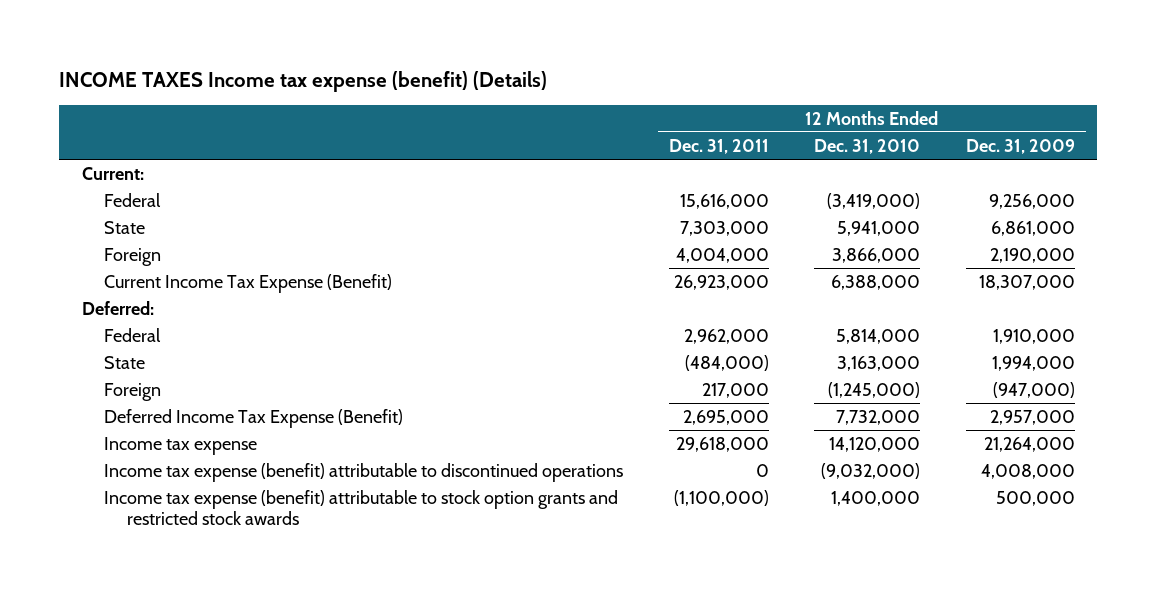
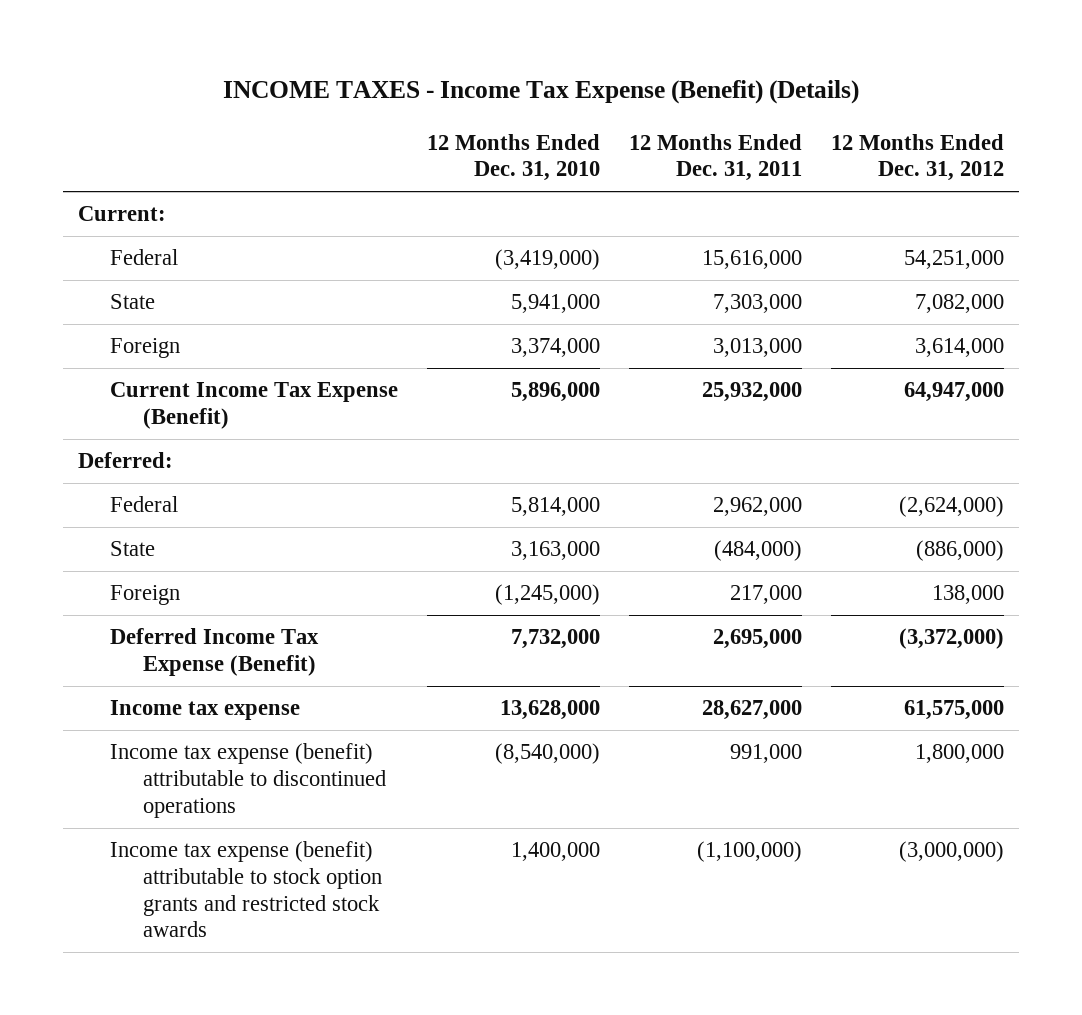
[59,70,548,92] INCOME TAXES Income tax expense (benefit) (Details) -> [222,79,859,104] INCOME TAXES - Income Tax Expense (Benefit) (Details)
[965,138,1075,154] Dec. 31, 2009 -> none
none -> [831,133,1005,182] 12 Months Ended Dec. 31, 2012
[675,247,769,263] 4,004,000 -> [713,338,803,358] 3,013,000
[832,247,921,263] 3,866,000 -> [511,338,601,358] 3,374,000
[673,274,769,290] 26,923,000 -> [702,382,803,403] 25,932,000
[831,274,921,290] 6,388,000 -> [511,382,601,403] 5,896,000
[675,436,769,452] 29,618,000 -> [702,700,803,721] 28,627,000
[829,436,921,452] 14,120,000 -> [500,700,601,721] 13,628,000
[755,463,769,477] 0 -> [730,744,803,764] 991,000
[821,462,921,479] (9,032,000) -> [495,743,601,765] (8,540,000)

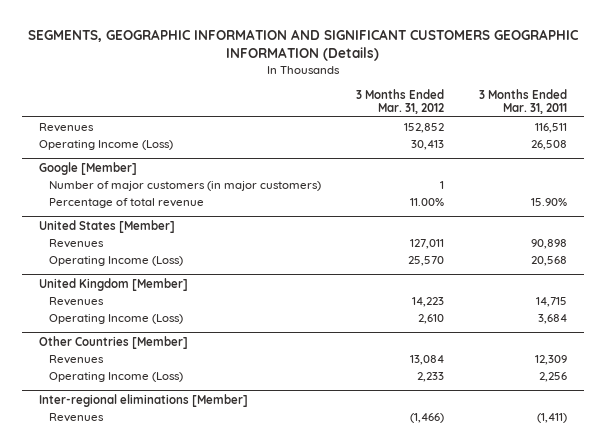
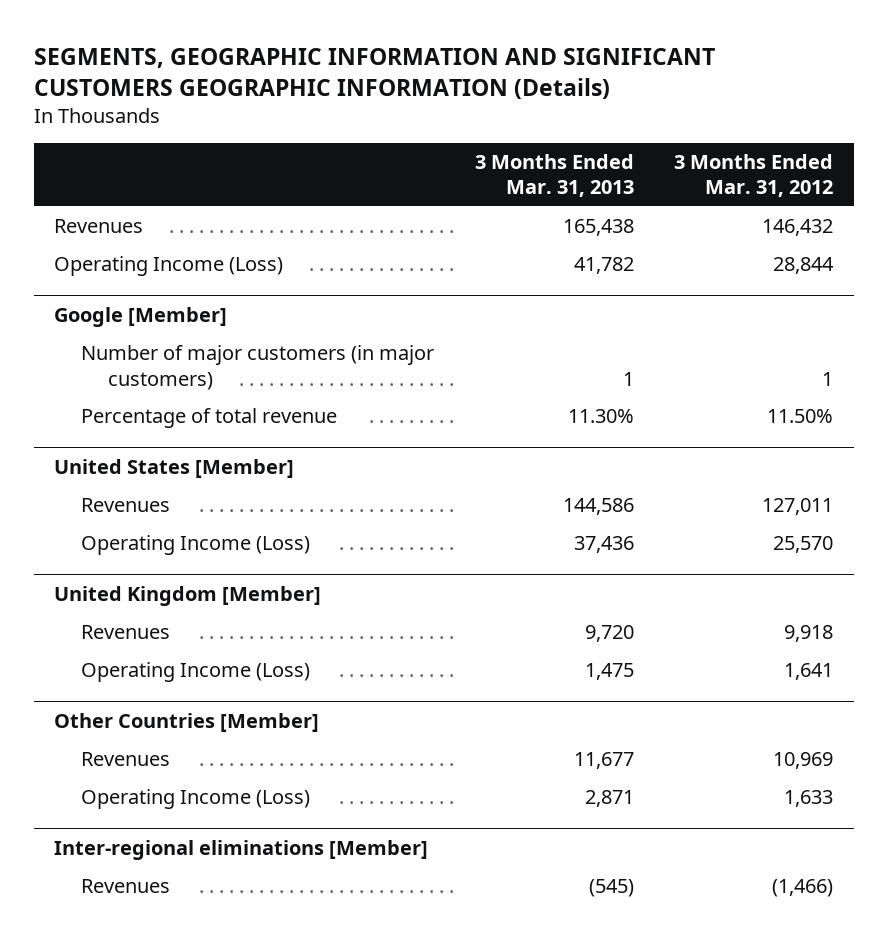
[478,88,567,115] 3 Months Ended Mar. 31, 2011 -> none
none -> [474,153,634,198] 3 Months Ended Mar. 31, 2013
[404,122,445,133] 152,852 -> [762,219,834,237] 146,432
[411,139,445,150] 30,413 -> [773,257,835,275] 28,844
[410,197,445,206] 11.00% -> [767,409,834,424] 11.50%
[412,296,445,307] 14,223 -> [784,625,834,643] 9,918
[418,313,445,324] 2,610 -> [784,663,834,681] 1,641
[410,354,445,365] 13,084 -> [773,752,834,770] 10,969
[417,371,445,382] 2,233 -> [784,790,834,808] 1,633

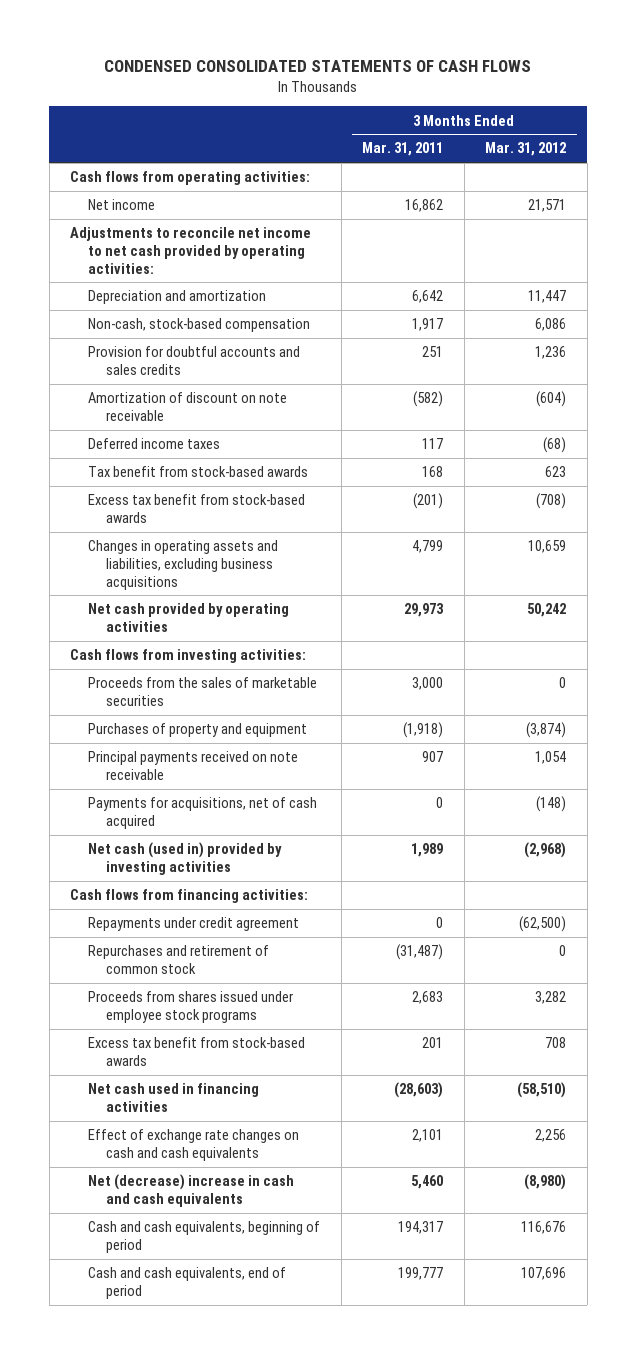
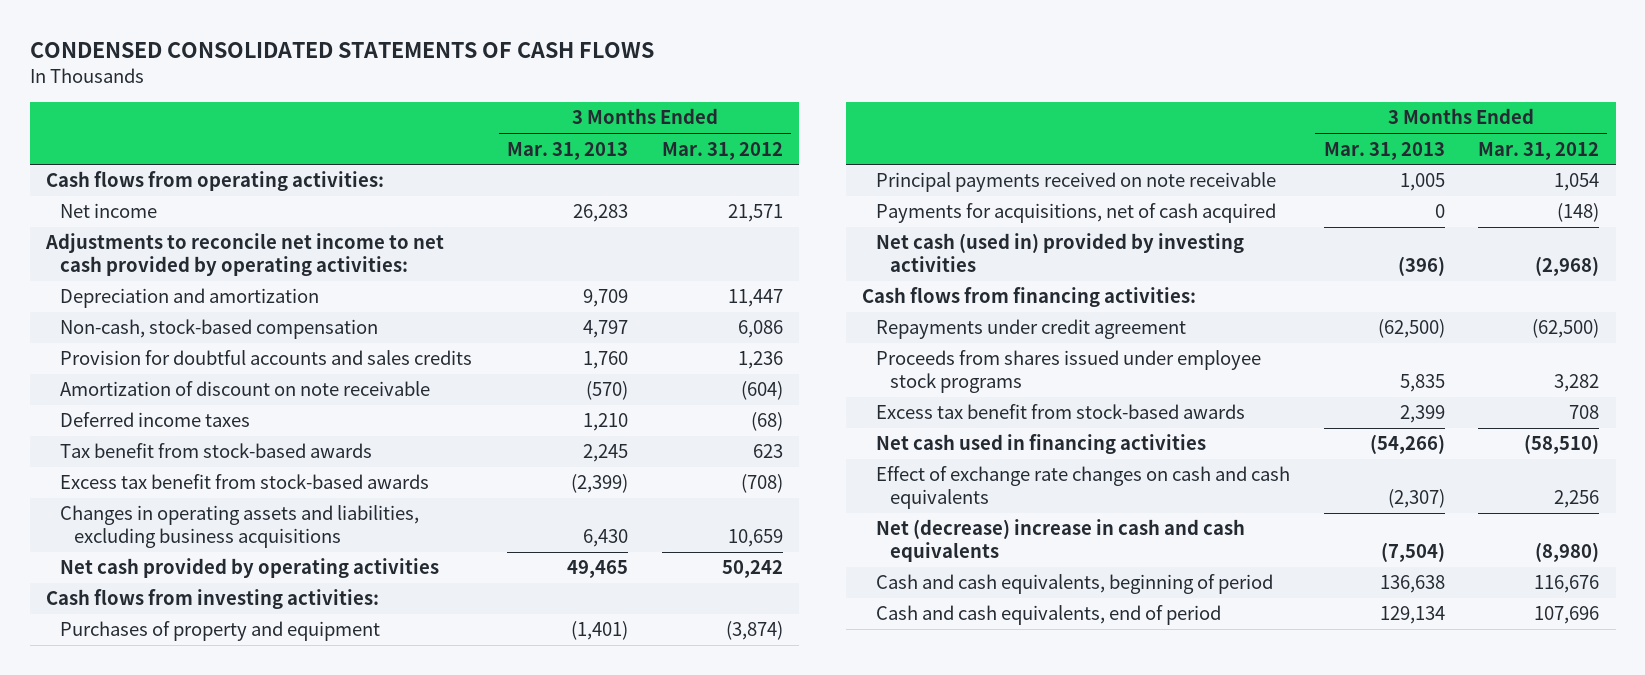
[362,142,444,157] Mar. 31, 2011 -> none
none -> [507,141,629,160] Mar. 31, 2013
[88,677,318,706] Proceeds from the sales of marketable securities -> none
[88,945,270,974] Repurchases and retirement of common stock -> none

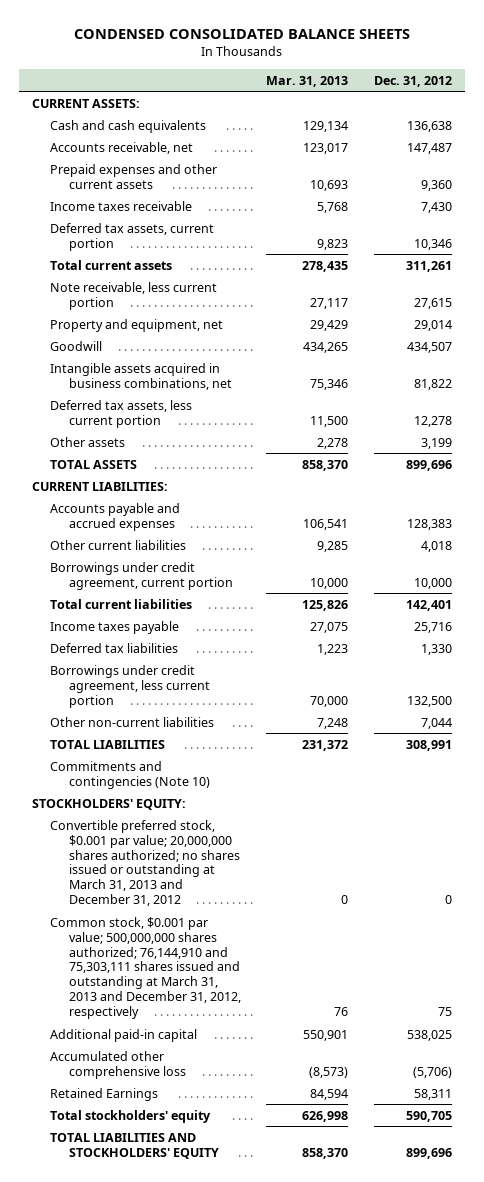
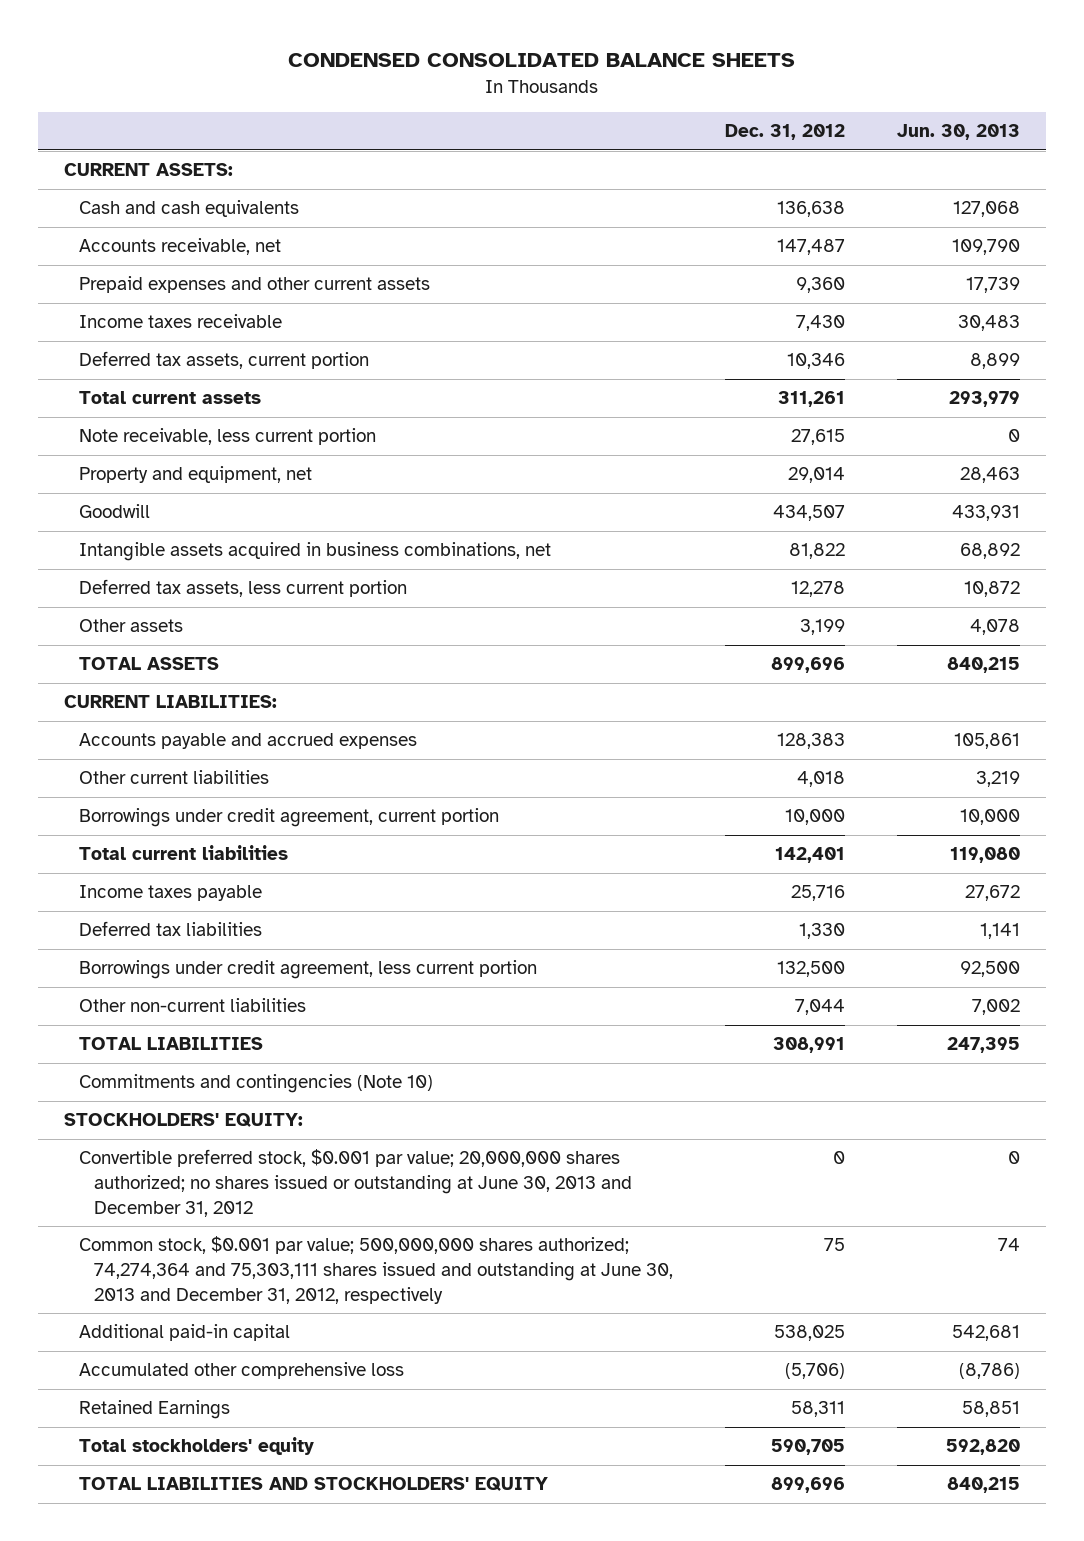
[266,75,349,87] Mar. 31, 2013 -> none
none -> [897,124,1021,141] Jun. 30, 2013
[50,819,240,907] Convertible preferred stock, $0.001 par value; 20,000,000 shares authorized; no shares issued or outstanding at March 31, 2013 and December 31, 2012 -> [78,1149,633,1217] Convertible preferred stock, $0.001 par value; 20,000,000 shares authorized; no shares issued or outstanding at June 30, 2013 and December 31, 2012
[50,916,241,1020] Common stock, $0.001 par value; 500,000,000 shares authorized; 76,144,910 and 75,303,111 shares issued and outstanding at March 31, 2013 and December 31, 2012, respectively -> [78,1236,674,1304] Common stock, $0.001 par value; 500,000,000 shares authorized; 74,274,364 and 75,303,111 shares issued and outstanding at June 30, 2013 and December 31, 2012, respectively

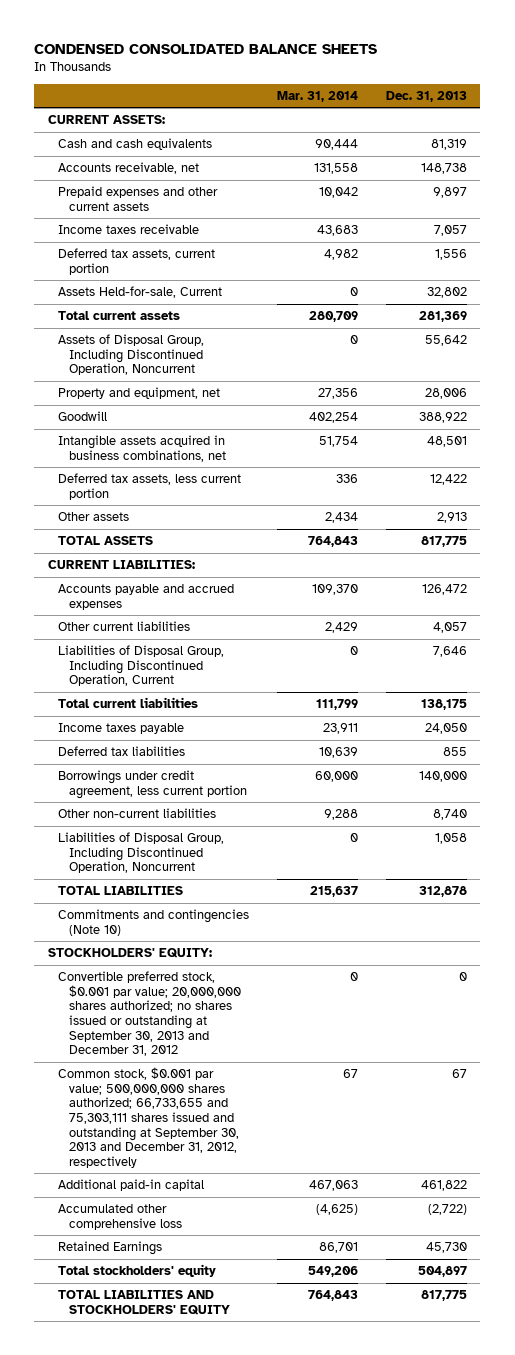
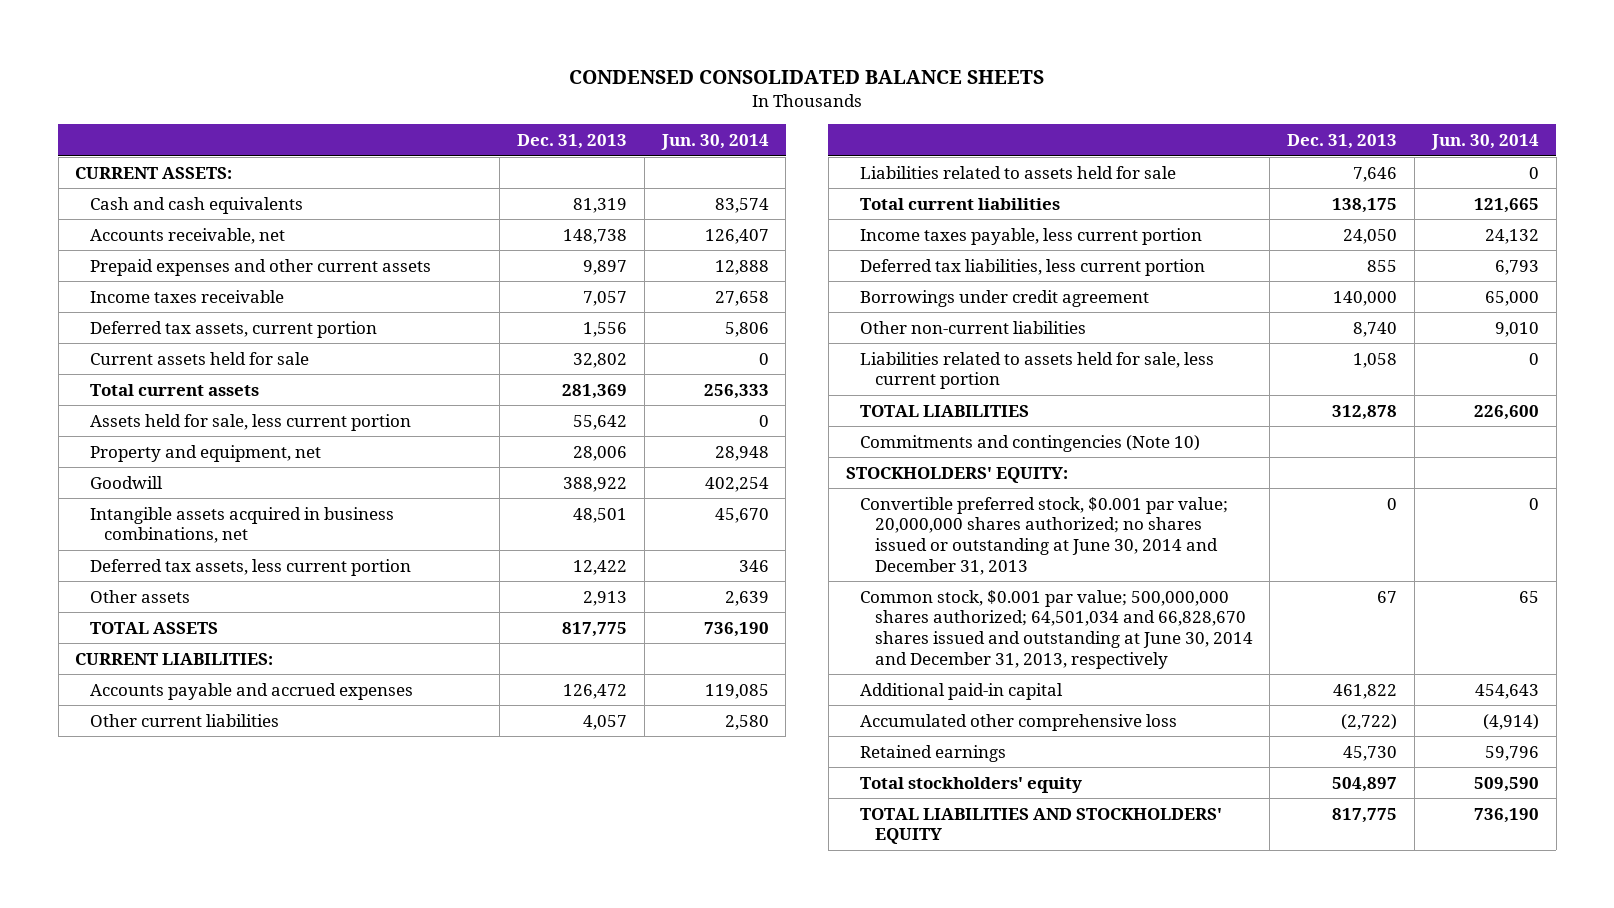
[277,90,359,102] Mar. 31, 2014 -> none
none -> [660,134,769,151] Jun. 30, 2014
[58,286,223,299] Assets Held-for-sale, Current -> [89,351,309,365] Current assets held for sale
[58,334,205,376] Assets of Disposal Group, Including Discontinued Operation, Noncurrent -> [89,413,411,431] Assets held for sale, less current portion
[58,645,225,687] Liabilities of Disposal Group, Including Discontinued Operation, Current -> [860,165,1177,179] Liabilities related to assets held for sale
[58,723,185,735] Income taxes payable -> [860,227,1203,245] Income taxes payable, less current portion
[58,746,186,757] Deferred tax liabilities -> [860,258,1206,276] Deferred tax liabilities, less current portion
[58,770,247,799] Borrowings under credit agreement, less current portion -> [860,289,1150,307] Borrowings under credit agreement
[58,832,225,874] Liabilities of Disposal Group, Including Discontinued Operation, Noncurrent -> [860,351,1215,390] Liabilities related to assets held for sale, less current portion
[58,971,241,1057] Convertible preferred stock, $0.001 par value; 20,000,000 shares authorized; no shares issued or outstanding at September 30, 2013 and December 31, 2012 -> [860,496,1229,575] Convertible preferred stock, $0.001 par value; 20,000,000 shares authorized; no shares issued or outstanding at June 30, 2014 and December 31, 2013
[58,1067,239,1168] Common stock, $0.001 par value; 500,000,000 shares authorized; 66,733,655 and 75,303,111 shares issued and outstanding at September 30, 2013 and December 31, 2012, respectively -> [860,589,1253,669] Common stock, $0.001 par value; 500,000,000 shares authorized; 64,501,034 and 66,828,670 shares issued and outstanding at June 30, 2014 and December 31, 2013, respectively
[58,1241,163,1256] Retained Earnings -> [860,744,1007,762] Retained earnings

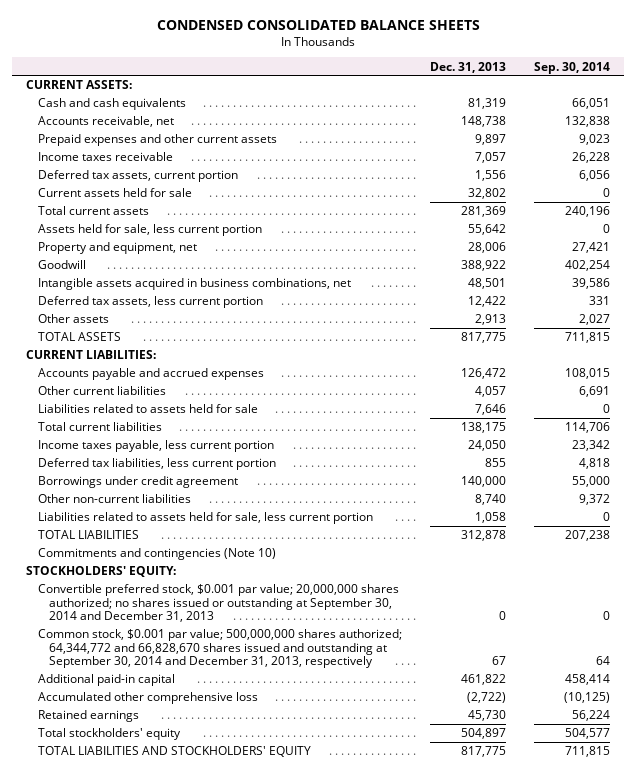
[660,134,769,151] Jun. 30, 2014 -> none
none -> [533,61,610,74] Sep. 30, 2014
[860,496,1229,575] Convertible preferred stock, $0.001 par value; 20,000,000 shares authorized; no shares issued or outstanding at June 30, 2014 and December 31, 2013 -> [37,584,399,623] Convertible preferred stock, $0.001 par value; 20,000,000 shares authorized; no shares issued or outstanding at September 30, 2014 and December 31, 2013
[860,589,1253,669] Common stock, $0.001 par value; 500,000,000 shares authorized; 64,501,034 and 66,828,670 shares issued and outstanding at June 30, 2014 and December 31, 2013, respectively -> [37,629,402,669] Common stock, $0.001 par value; 500,000,000 shares authorized; 64,344,772 and 66,828,670 shares issued and outstanding at September 30, 2014 and December 31, 2013, respectively

